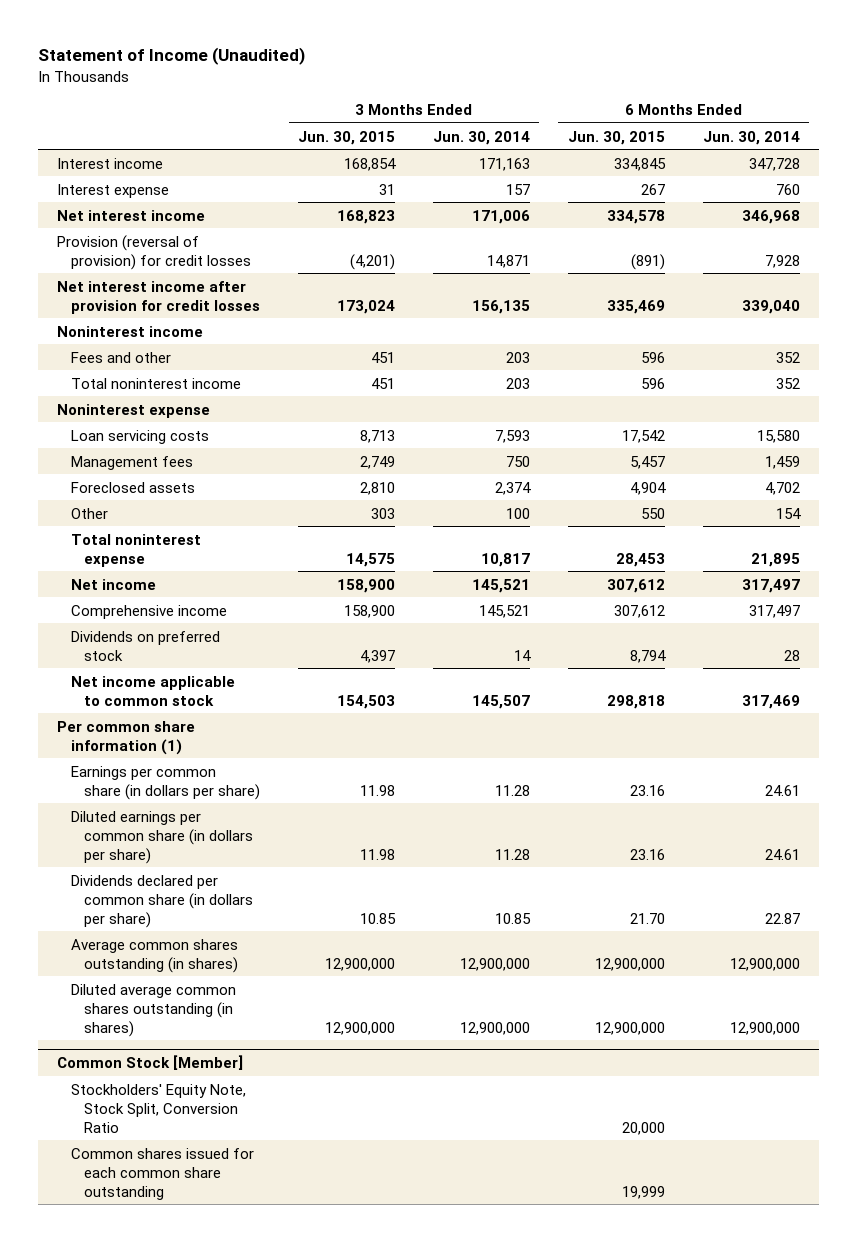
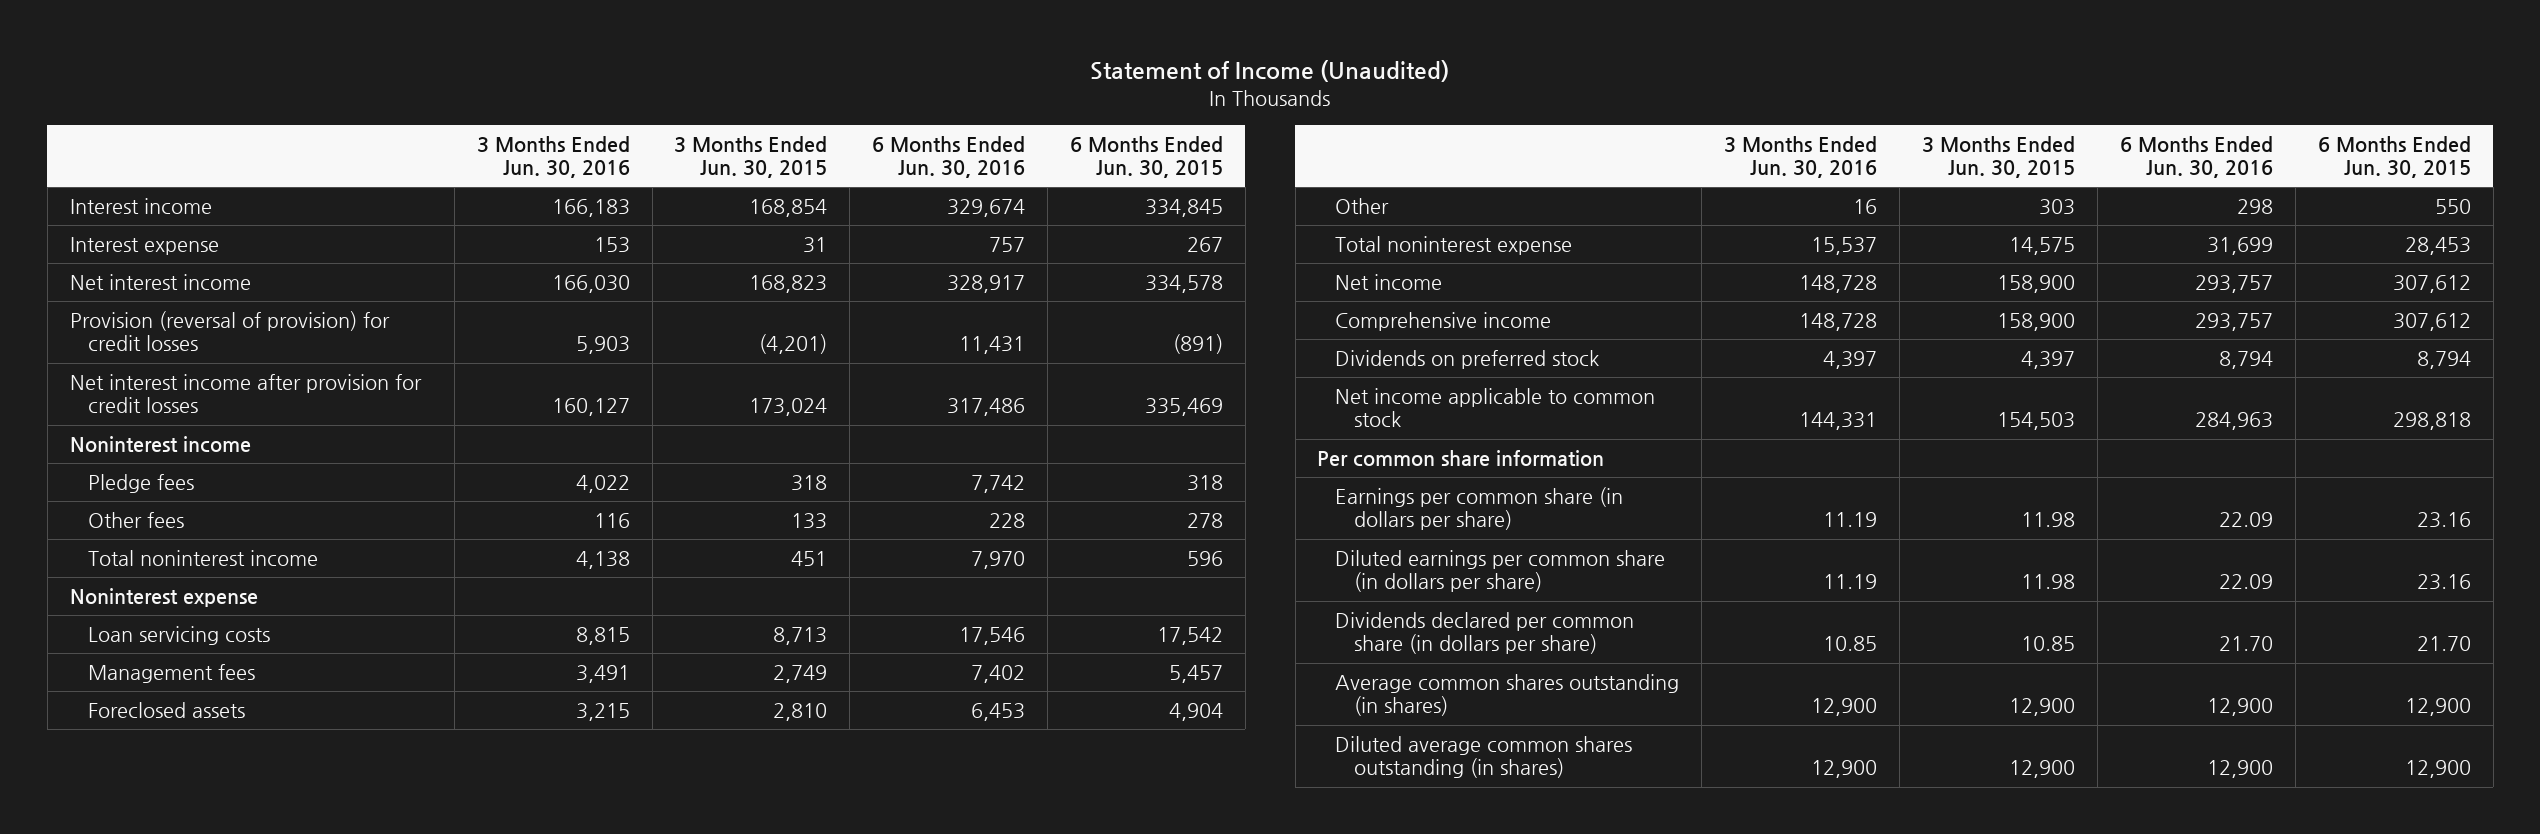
[432,130,530,145] Jun. 30, 2014 -> none
[702,130,800,145] Jun. 30, 2014 -> none
none -> [476,135,630,179] 3 Months Ended Jun. 30, 2016
none -> [872,135,1026,179] 6 Months Ended Jun. 30, 2016
none -> [87,474,194,494] Pledge fees
[70,351,171,363] Fees and other -> [87,512,184,529] Other fees
[371,351,396,363] 451 -> [791,513,828,530] 133
[640,351,665,363] 596 -> [1187,513,1224,529] 278
[56,720,195,755] Per common share information (1) -> [1317,450,1605,468] Per common share information
[56,1055,243,1071] Common Stock [Member] -> none
[70,1083,246,1133] Stockholders' Equity Note, Stock Split, Conversion Ratio -> none
[70,1147,254,1200] Common shares issued for each common share outstanding -> none
[325,957,396,971] 12,900,000 -> [2009,698,2076,717] 12,900
[594,957,665,971] 12,900,000 -> [2404,698,2471,717] 12,900
[325,1021,396,1035] 12,900,000 -> [2009,760,2076,779] 12,900
[594,1021,665,1035] 12,900,000 -> [2404,760,2471,779] 12,900

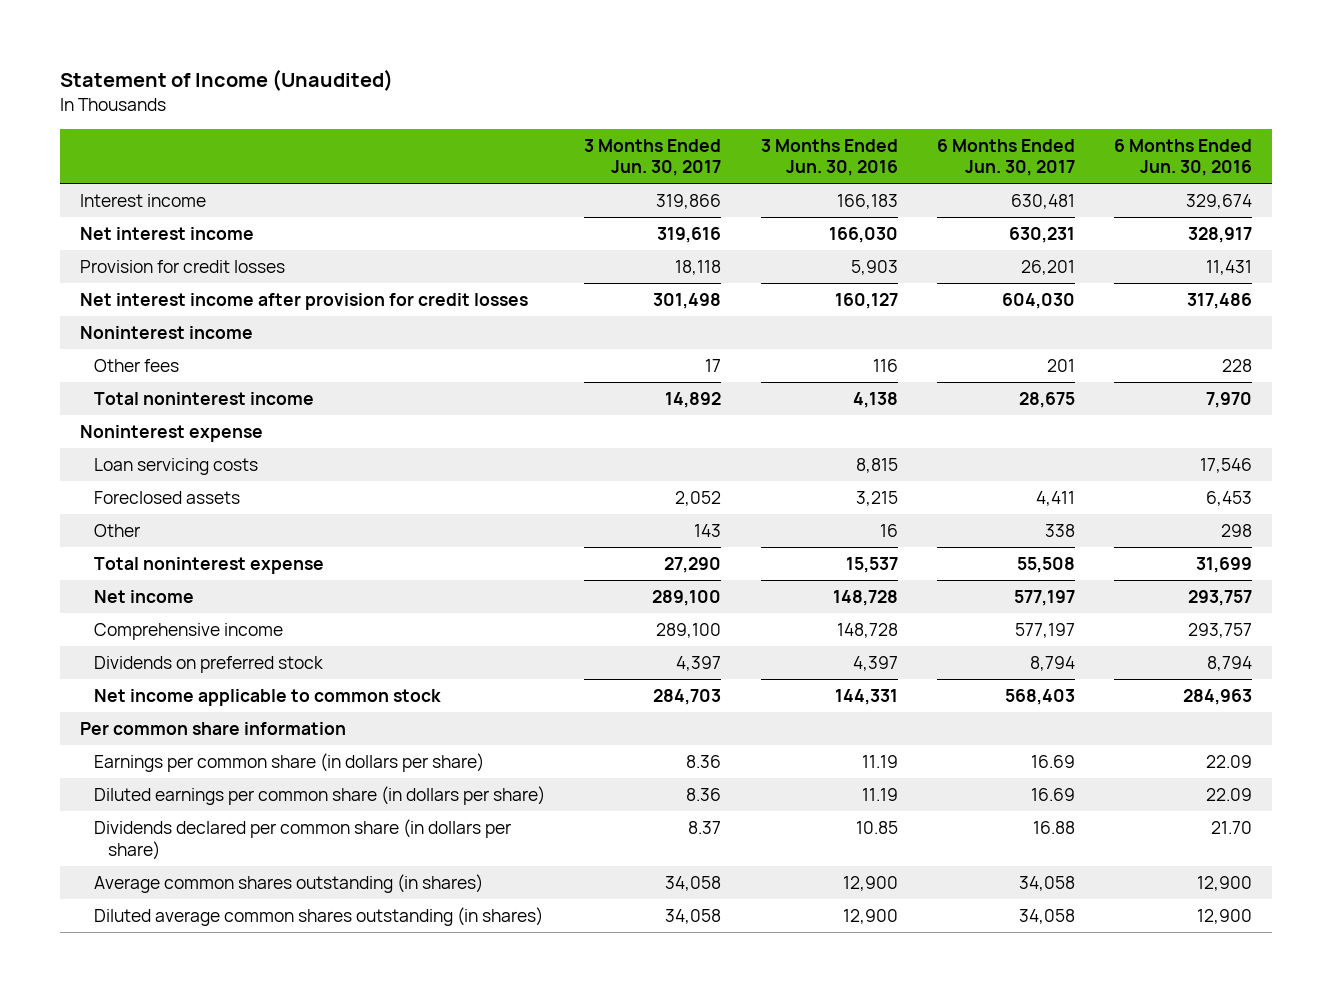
[674,135,828,179] 3 Months Ended Jun. 30, 2015 -> none
[1070,135,1224,179] 6 Months Ended Jun. 30, 2015 -> none
none -> [584,138,722,177] 3 Months Ended Jun. 30, 2017
none -> [937,138,1076,177] 6 Months Ended Jun. 30, 2017
[69,237,219,256] Interest expense -> none
[69,311,390,352] Provision (reversal of provision) for credit losses -> [79,259,285,273] Provision for credit losses
[87,474,194,494] Pledge fees -> none
[87,664,255,684] Management fees -> none

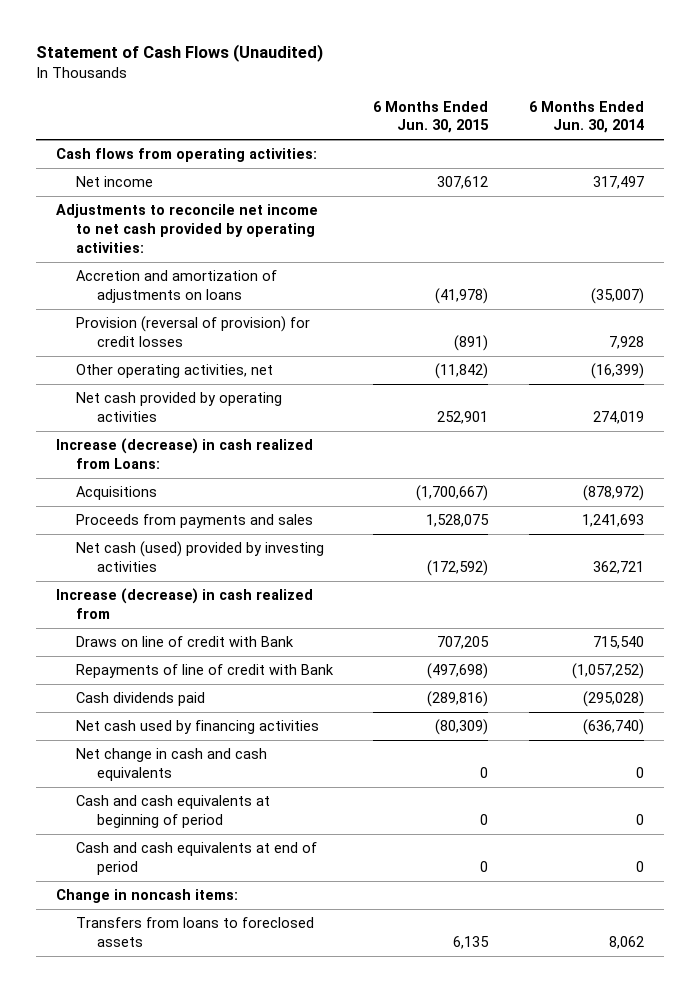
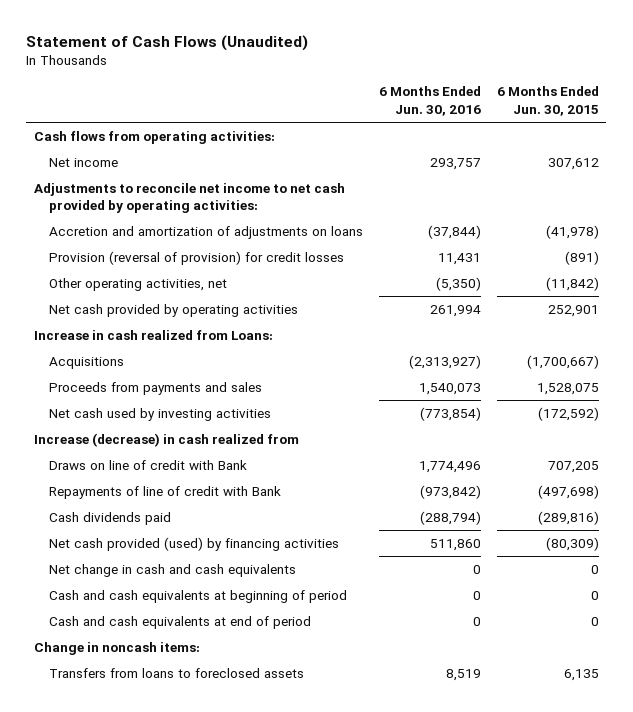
[528,100,644,134] 6 Months Ended Jun. 30, 2014 -> none
none -> [378,86,481,117] 6 Months Ended Jun. 30, 2016
[56,438,314,469] Increase (decrease) in cash realized from Loans: -> [34,329,274,340] Increase in cash realized from Loans:
[76,541,325,572] Net cash (used) provided by investing activities -> [49,407,272,421] Net cash used by investing activities
[76,720,320,735] Net cash used by financing activities -> [49,536,340,551] Net cash provided (used) by financing activities

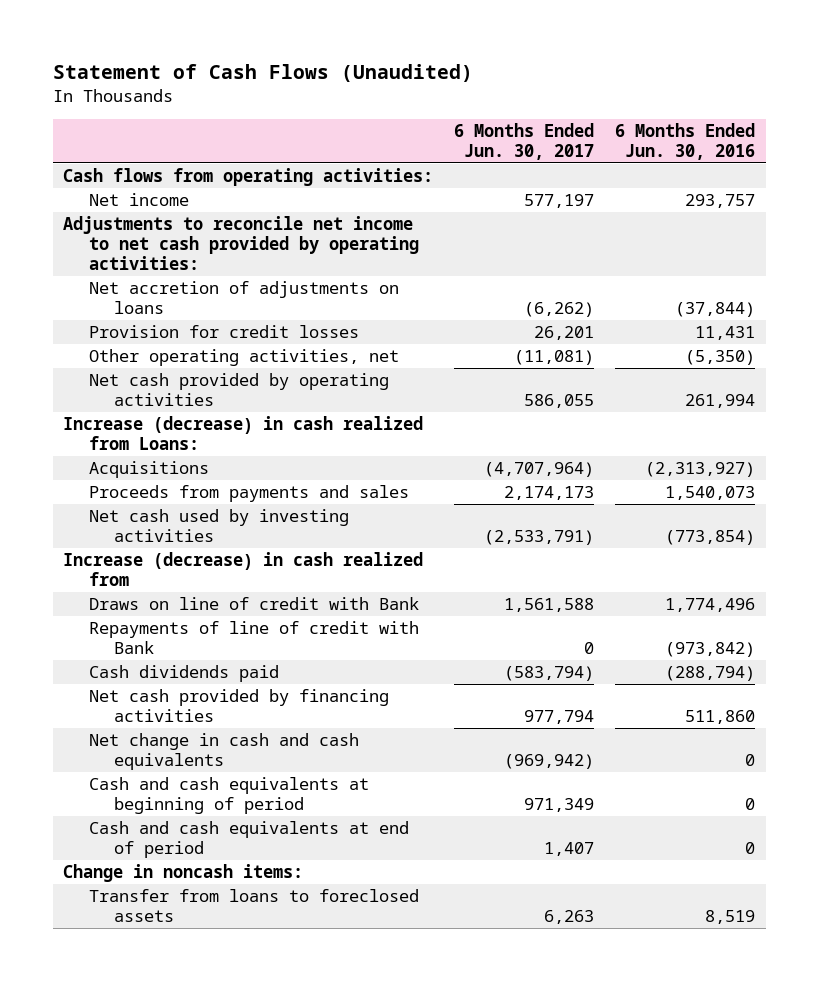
[496,86,599,117] 6 Months Ended Jun. 30, 2015 -> none
none -> [454,122,595,160] 6 Months Ended Jun. 30, 2017
[49,225,364,239] Accretion and amortization of adjustments on loans -> [88,281,399,315] Net accretion of adjustments on loans
[49,250,345,265] Provision (reversal of provision) for credit losses -> [88,325,359,339] Provision for credit losses
[34,329,274,340] Increase in cash realized from Loans: -> [63,416,424,451] Increase (decrease) in cash realized from Loans:
[49,536,340,551] Net cash provided (used) by financing activities -> [88,689,389,723] Net cash provided by financing activities
[49,667,305,678] Transfers from loans to foreclosed assets -> [88,889,419,923] Transfer from loans to foreclosed assets

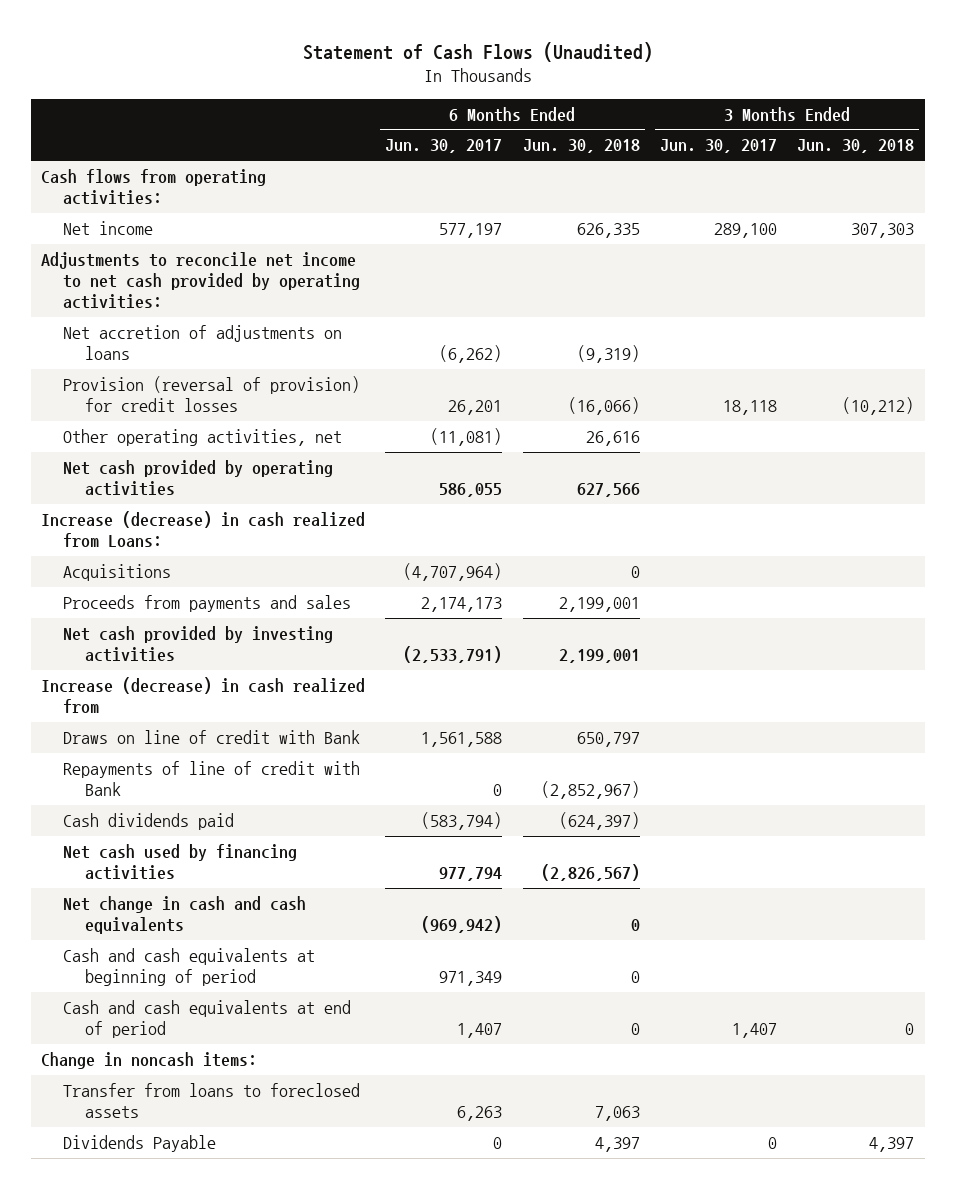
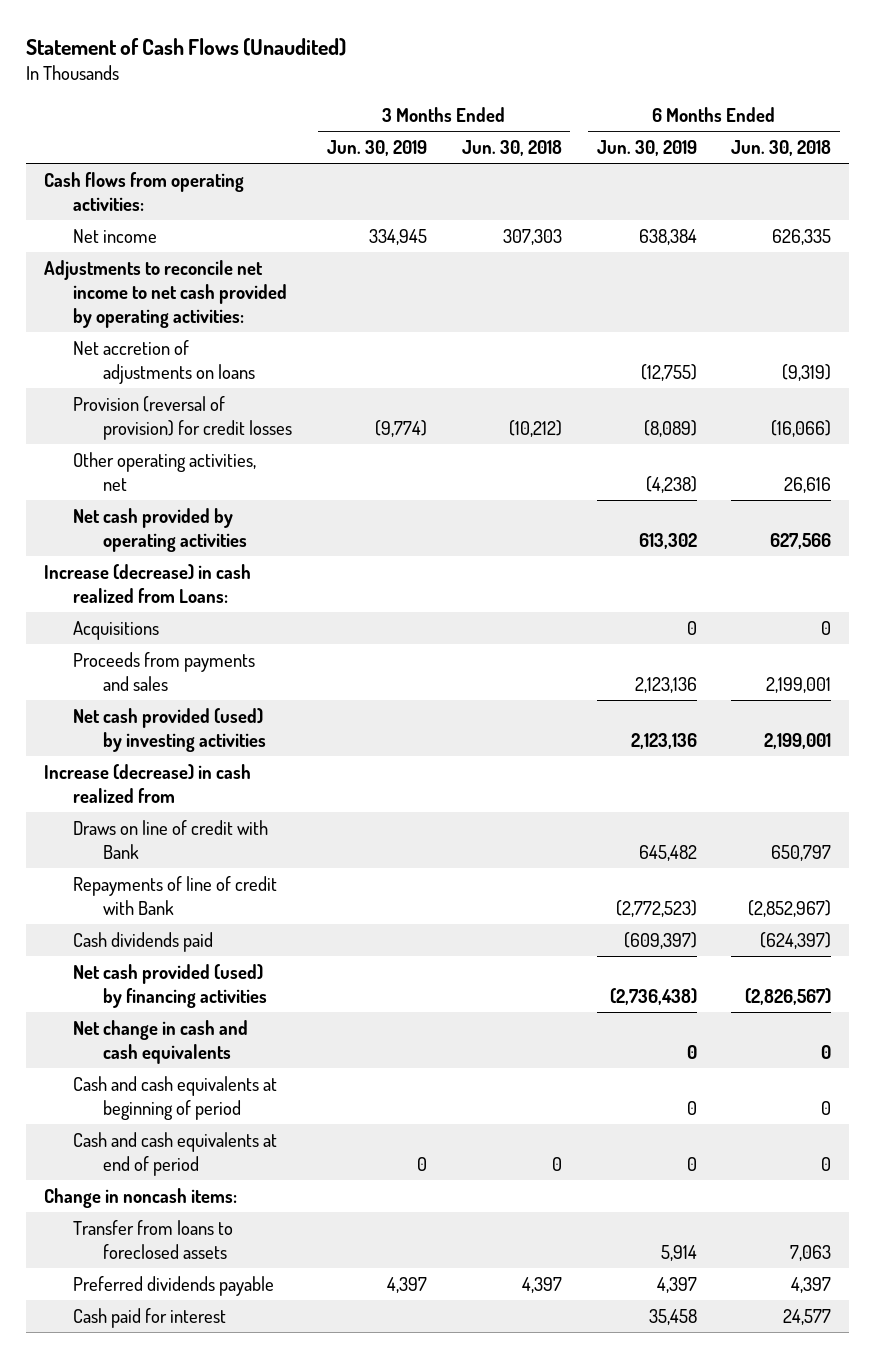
[385,139,503,154] Jun. 30, 2017 -> none
[659,139,777,154] Jun. 30, 2017 -> none
none -> [326,140,427,157] Jun. 30, 2019
none -> [596,140,697,157] Jun. 30, 2019
[63,625,334,662] Net cash provided by investing activities -> [73,707,266,752] Net cash provided (used) by investing activities
[63,843,298,880] Net cash used by financing activities -> [73,963,267,1008] Net cash provided (used) by financing activities
[63,1134,217,1152] Dividends Payable -> [73,1275,275,1296] Preferred dividends payable
none -> [73,1307,227,1328] Cash paid for interest

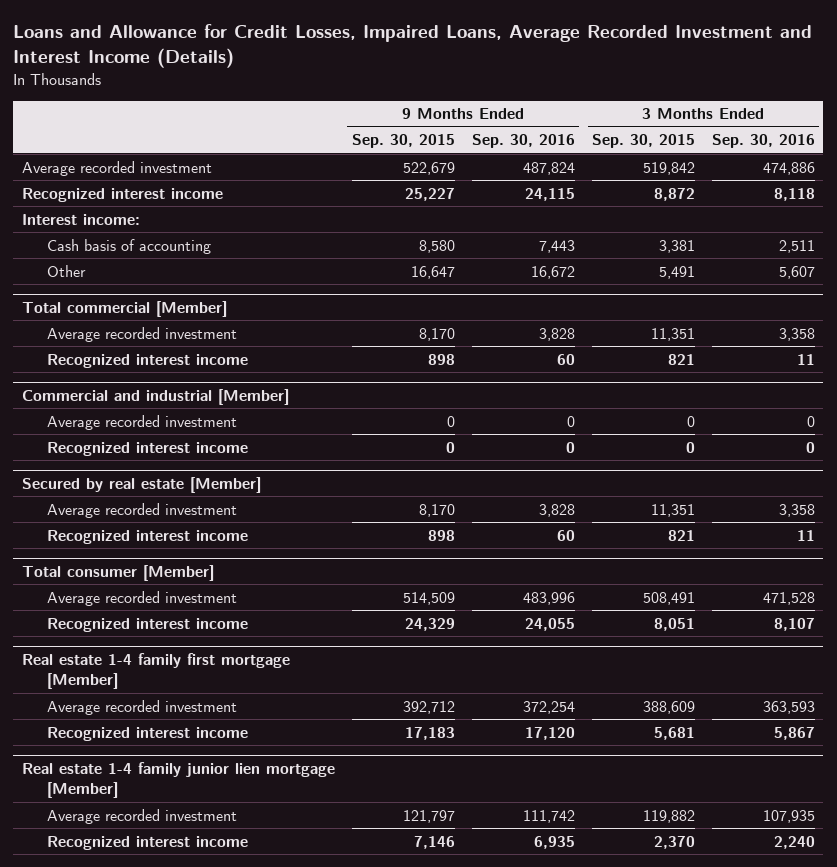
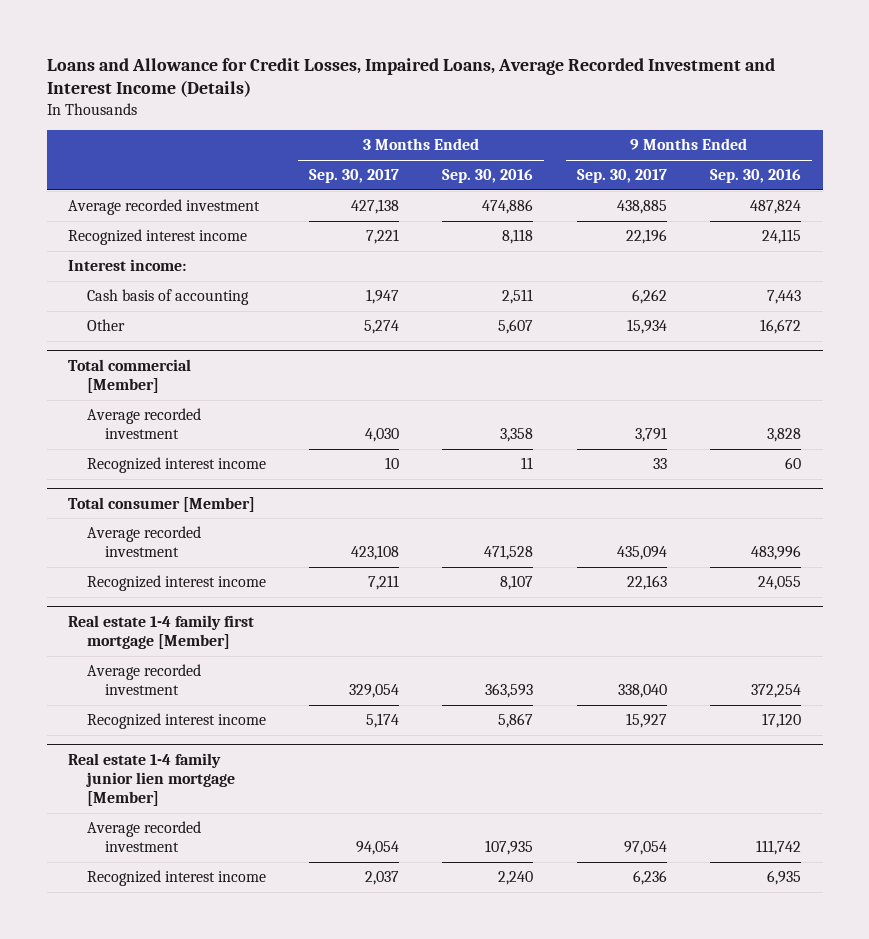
[351,134,455,149] Sep. 30, 2015 -> none
[591,134,695,149] Sep. 30, 2015 -> none
none -> [308,169,399,184] Sep. 30, 2017
none -> [576,169,667,184] Sep. 30, 2017
[21,388,289,405] Commercial and industrial [Member] -> none
[47,414,238,430] Average recorded investment -> none
[47,441,249,456] Recognized interest income -> none
[21,476,261,493] Secured by real estate [Member] -> none
[47,502,238,518] Average recorded investment -> none
[47,529,249,544] Recognized interest income -> none

